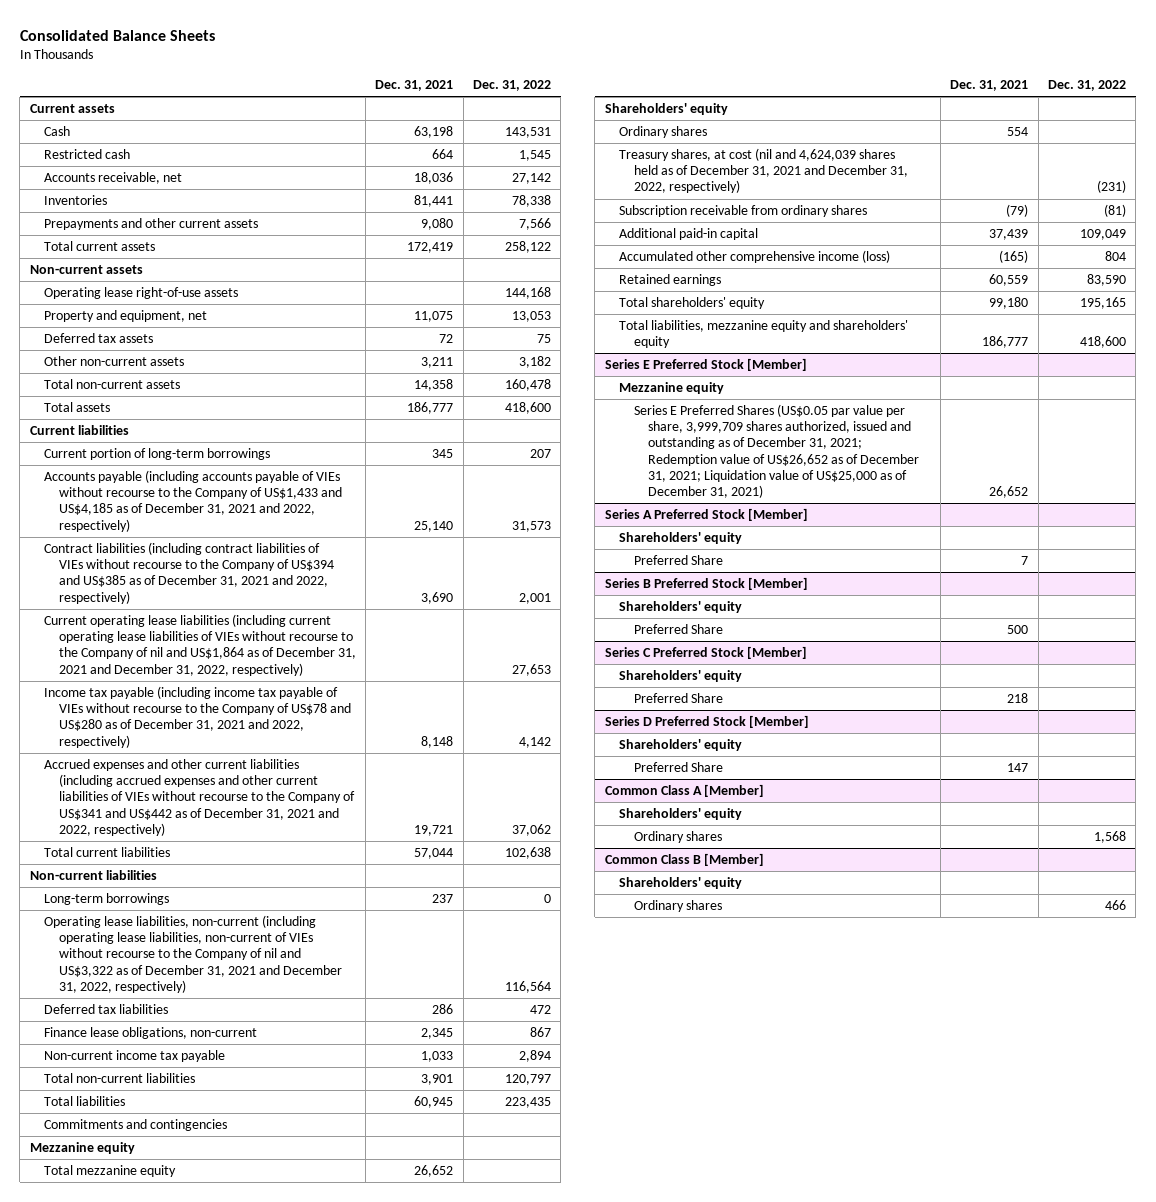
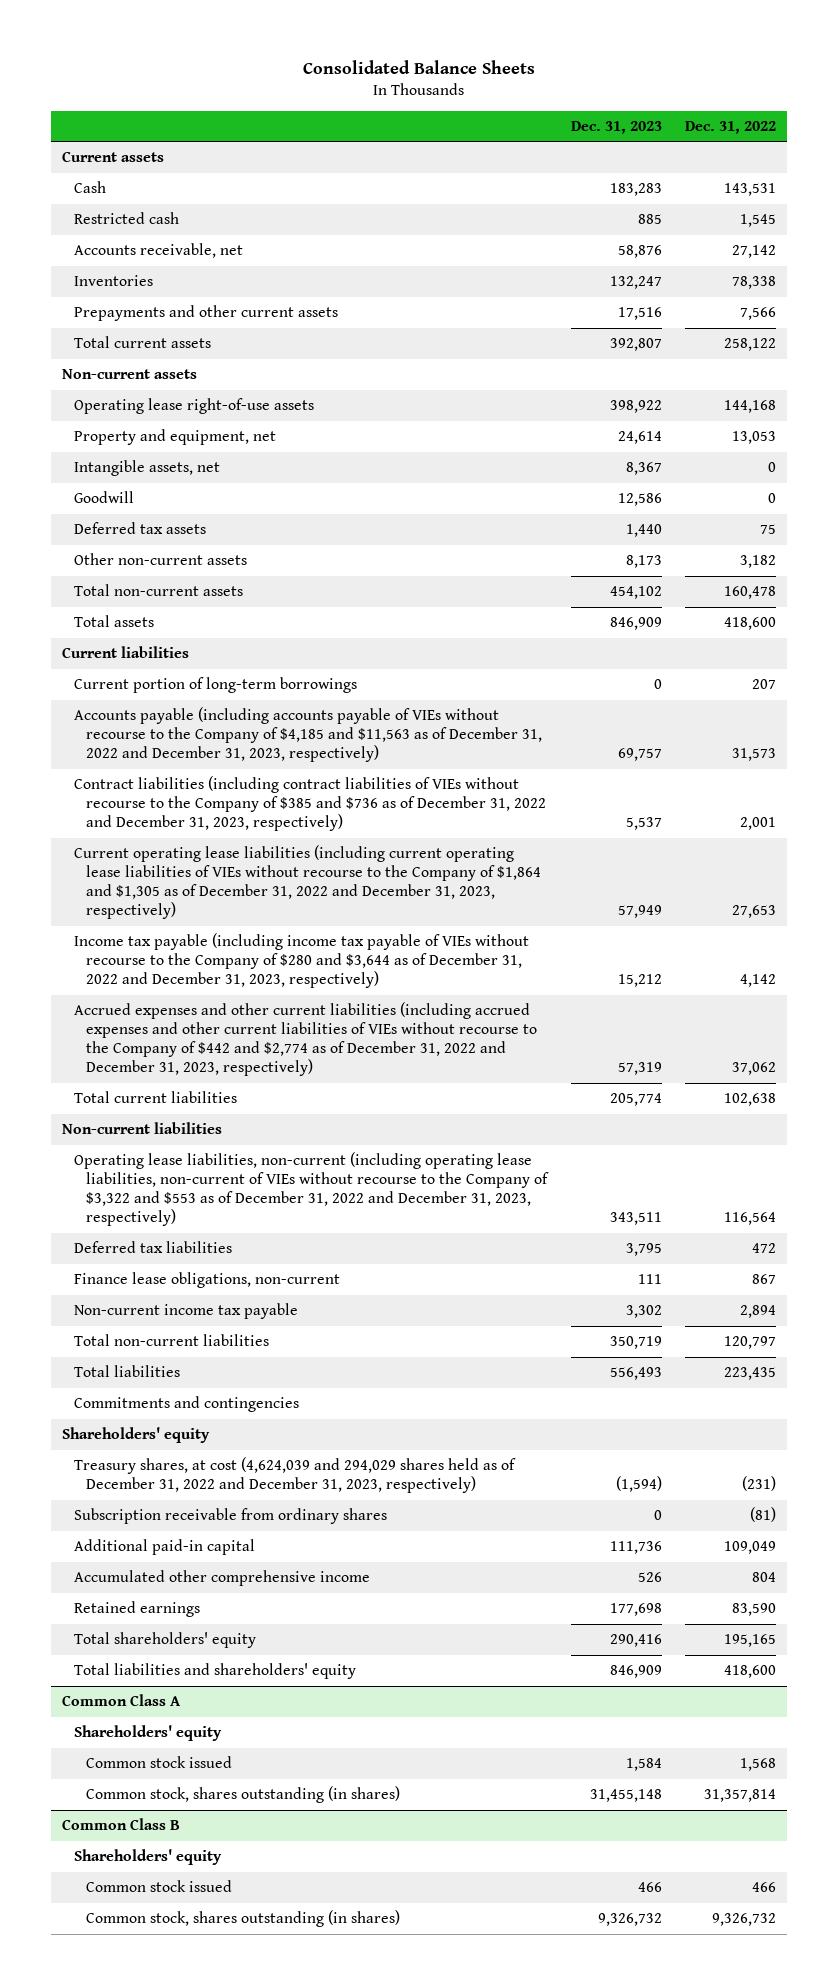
[375,80,454,92] Dec. 31, 2021 -> none
none -> [570,120,662,134] Dec. 31, 2023
none -> [74,460,221,477] Intangible assets, net
none -> [74,491,135,504] Goodwill
[44,470,342,532] Accounts payable (including accounts payable of VIEs without recourse to the Company of US$1,433 and US$4,185 as of December 31, 2021 and 2022, respectively) -> [74,707,543,763] Accounts payable (including accounts payable of VIEs without recourse to the Company of $4,185 and $11,563 as of December 31, 2022 and December 31, 2023, respectively)
[44,542,334,604] Contract liabilities (including contract liabilities of VIEs without recourse to the Company of US$394 and US$385 as of December 31, 2021 and 2022, respectively) -> [74,776,547,832] Contract liabilities (including contract liabilities of VIEs without recourse to the Company of $385 and $736 as of December 31, 2022 and December 31, 2023, respectively)
[44,614,356,676] Current operating lease liabilities (including current operating lease liabilities of VIEs without recourse to the Company of nil and US$1,864 as of December 31, 2021 and December 31, 2022, respectively) -> [74,845,542,920] Current operating lease liabilities (including current operating lease liabilities of VIEs without recourse to the Company of $1,864 and $1,305 as of December 31, 2022 and December 31, 2023, respectively)
[44,686,351,748] Income tax payable (including income tax payable of VIEs without recourse to the Company of US$78 and US$280 as of December 31, 2021 and 2022, respectively) -> [74,933,530,989] Income tax payable (including income tax payable of VIEs without recourse to the Company of $280 and $3,644 as of December 31, 2022 and December 31, 2023, respectively)
[44,759,355,836] Accrued expenses and other current liabilities (including accrued expenses and other current liabilities of VIEs without recourse to the Company of US$341 and US$442 as of December 31, 2021 and 2022, respectively) -> [74,1002,538,1077] Accrued expenses and other current liabilities (including accrued expenses and other current liabilities of VIEs without recourse to the Company of $442 and $2,774 as of December 31, 2022 and December 31, 2023, respectively)
[44,893,170,906] Long-term borrowings -> none
[44,915,342,993] Operating lease liabilities, non-current (including operating lease liabilities, non-current of VIEs without recourse to the Company of nil and US$3,322 as of December 31, 2021 and December 31, 2022, respectively) -> [74,1152,550,1227] Operating lease liabilities, non-current (including operating lease liabilities, non-current of VIEs without recourse to the Company of $3,322 and $553 as of December 31, 2022 and December 31, 2023, respectively)
[29,1142,135,1155] Mezzanine equity -> none
[44,1165,177,1178] Total mezzanine equity -> none
[619,126,708,139] Ordinary shares -> none
[619,148,908,194] Treasury shares, at cost (nil and 4,624,039 shares held as of December 31, 2021 and December 31, 2022, respectively) -> [74,1457,517,1494] Treasury shares, at cost (4,624,039 and 294,029 shares held as of December 31, 2022 and December 31, 2023, respectively)
[619,250,891,264] Accumulated other comprehensive income (loss) -> [74,1570,371,1587] Accumulated other comprehensive income
[604,358,807,372] Series E Preferred Stock [Member] -> none
[619,382,725,395] Mezzanine equity -> none
[633,404,919,498] Series E Preferred Shares (US$0.05 par value per share, 3,999,709 shares authorized, issued and outstanding as of December 31, 2021; Redemption value of US$26,652 as of December 31, 2021; Liquidation value of US$25,000 as of December 31, 2021) -> none
[604,508,808,522] Series A Preferred Stock [Member] -> none
[619,532,743,545] Shareholders' equity -> none
[633,555,723,566] Preferred Share -> none
[604,577,808,591] Series B Preferred Stock [Member] -> none
[619,601,743,614] Shareholders' equity -> none
[633,624,723,635] Preferred Share -> none
[604,646,807,660] Series C Preferred Stock [Member] -> none
[619,670,743,683] Shareholders' equity -> none
[633,693,723,704] Preferred Share -> none
[604,715,809,729] Series D Preferred Stock [Member] -> none
[619,739,743,752] Shareholders' equity -> none
[633,762,723,773] Preferred Share -> none
[619,320,909,349] Total liabilities, mezzanine equity and shareholders' equity -> [74,1663,357,1680] Total liabilities and shareholders' equity
[604,784,764,798] Common Class A [Member] -> [62,1694,182,1707] Common Class A
[633,831,722,844] Ordinary shares -> [86,1756,233,1769] Common stock issued
none -> [86,1786,401,1804] Common stock, shares outstanding (in shares)
[604,853,764,867] Common Class B [Member] -> [62,1818,181,1831] Common Class B
[633,900,722,913] Ordinary shares -> [86,1880,233,1893] Common stock issued
none -> [86,1910,401,1928] Common stock, shares outstanding (in shares)

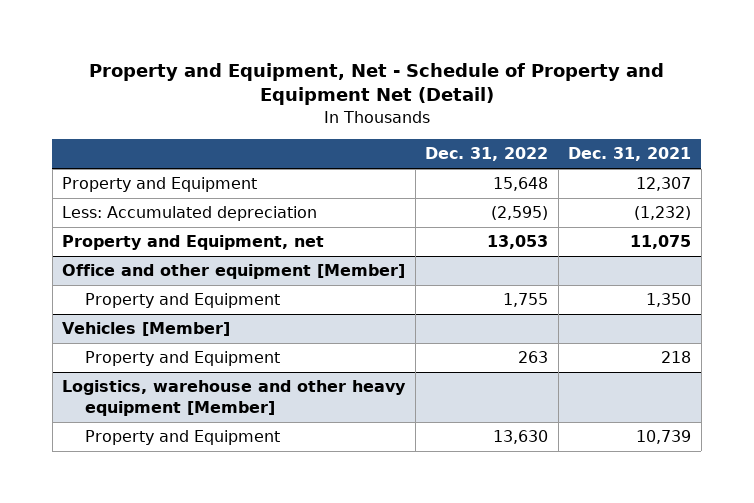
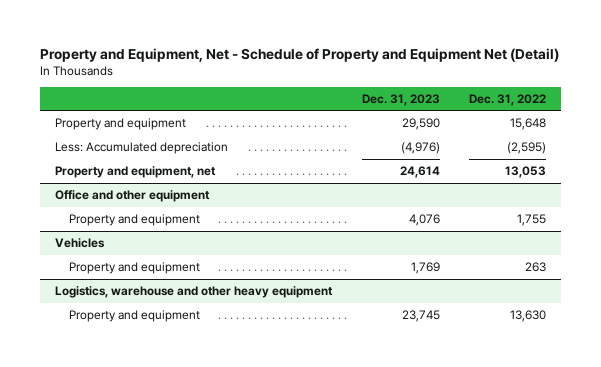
[568,147,692,162] Dec. 31, 2021 -> none
none -> [361,93,440,106] Dec. 31, 2023
[62,177,258,193] Property and Equipment -> [54,118,186,131] Property and equipment
[62,235,325,251] Property and Equipment, net -> [54,166,216,179] Property and equipment, net
[62,264,406,280] Office and other equipment [Member] -> [54,190,210,203] Office and other equipment
[85,293,281,309] Property and Equipment -> [68,214,200,227] Property and equipment
[62,322,231,337] Vehicles [Member] -> [54,238,105,249] Vehicles
[85,351,281,367] Property and Equipment -> [68,262,200,275] Property and equipment
[62,380,407,416] Logistics, warehouse and other heavy equipment [Member] -> [54,286,333,299] Logistics, warehouse and other heavy equipment
[85,430,281,446] Property and Equipment -> [68,310,200,323] Property and equipment

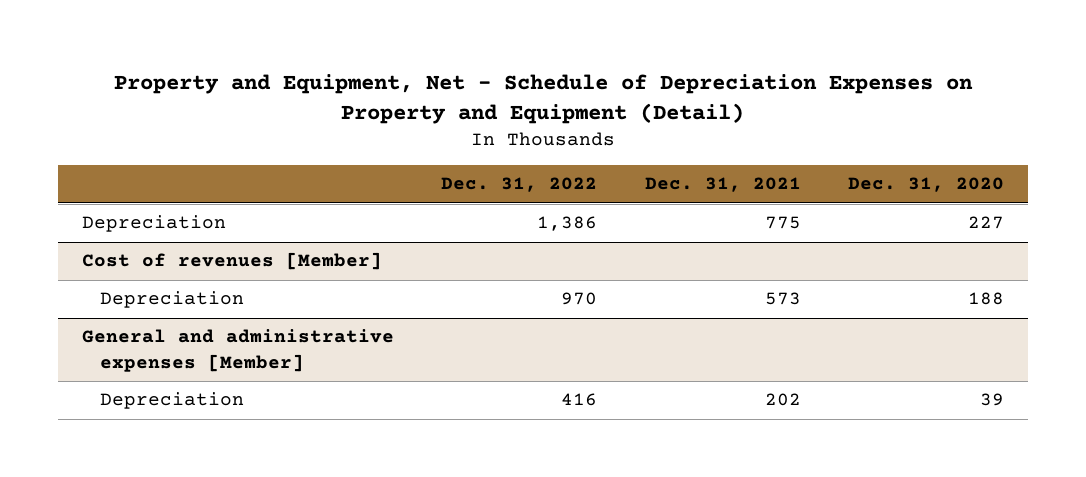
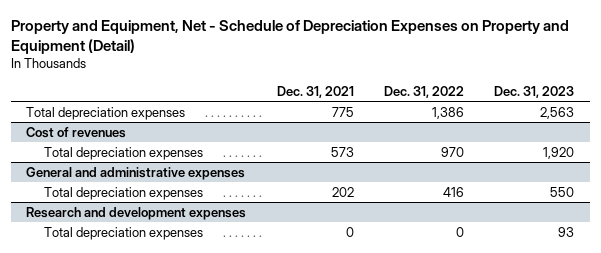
[848,177,1005,193] Dec. 31, 2020 -> none
none -> [494,86,575,99] Dec. 31, 2023
[81,215,226,233] Depreciation -> [26,106,186,120] Total depreciation expenses
[81,252,382,271] Cost of revenues [Member] -> [26,126,127,138] Cost of revenues
[99,291,244,309] Depreciation -> [43,146,203,160] Total depreciation expenses
[81,329,394,372] General and administrative expenses [Member] -> [26,166,246,180] General and administrative expenses
[99,392,244,410] Depreciation -> [43,186,203,200] Total depreciation expenses
none -> [26,206,247,220] Research and development expenses
none -> [43,226,203,240] Total depreciation expenses

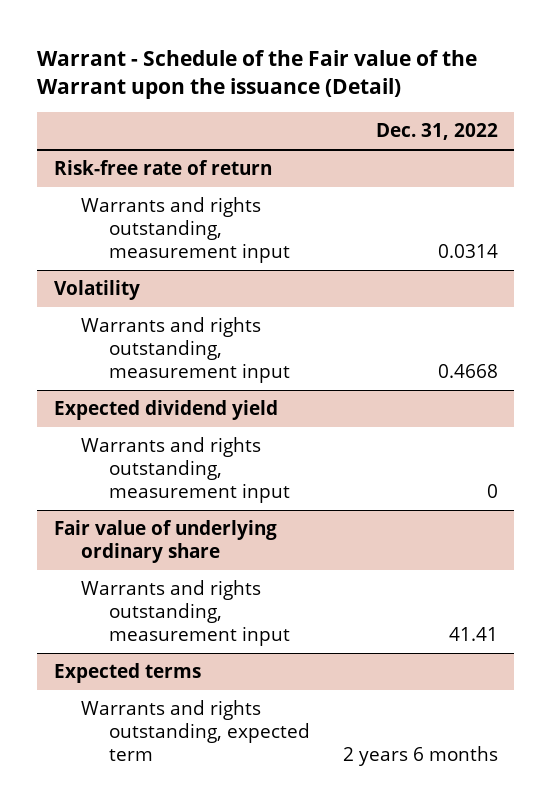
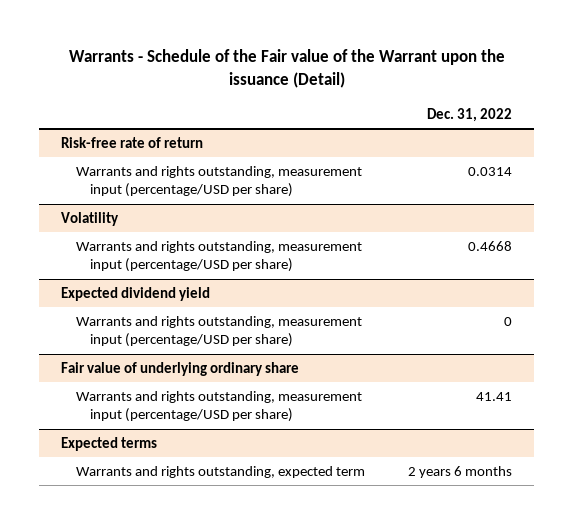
[37,49,478,100] Warrant - Schedule of the Fair value of the Warrant upon the issuance (Detail) -> [68,49,505,89] Warrants - Schedule of the Fair value of the Warrant upon the issuance (Detail)
[81,197,290,264] Warrants and rights outstanding, measurement input -> [75,165,362,198] Warrants and rights outstanding, measurement input (percentage/USD per share)
[81,317,290,384] Warrants and rights outstanding, measurement input -> [75,240,362,273] Warrants and rights outstanding, measurement input (percentage/USD per share)
[81,437,290,504] Warrants and rights outstanding, measurement input -> [75,315,362,348] Warrants and rights outstanding, measurement input (percentage/USD per share)
[81,580,290,647] Warrants and rights outstanding, measurement input -> [75,390,362,423] Warrants and rights outstanding, measurement input (percentage/USD per share)

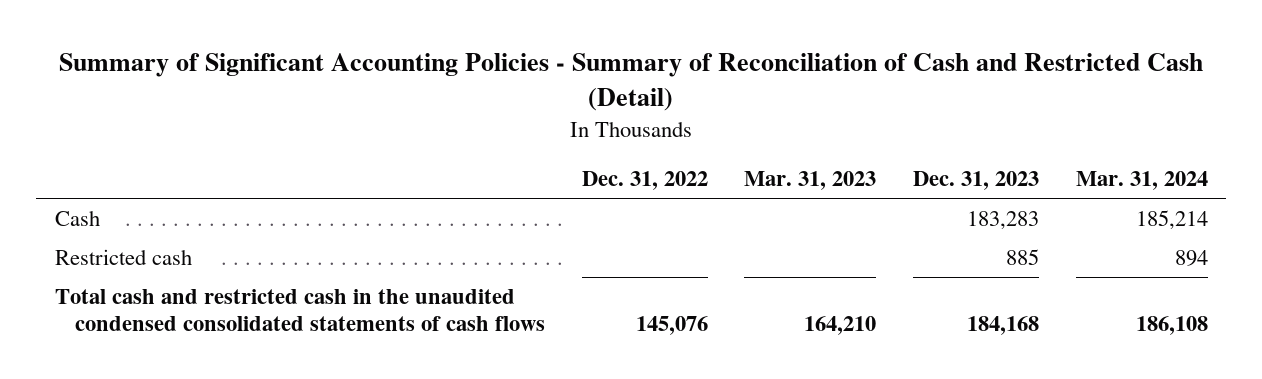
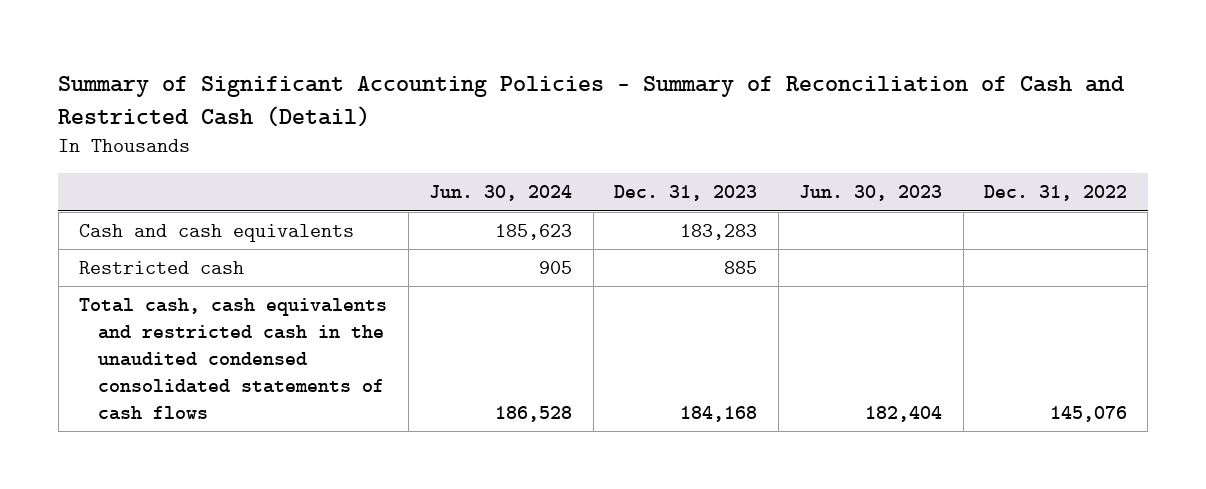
[744,171,877,191] Mar. 31, 2023 -> none
[1075,171,1208,191] Mar. 31, 2024 -> none
none -> [429,185,573,202] Jun. 30, 2024
none -> [799,185,943,202] Jun. 30, 2023
[54,209,100,226] Cash -> [79,223,355,242] Cash and cash equivalents
[54,288,545,331] Total cash and restricted cash in the unaudited condensed consolidated statements of cash flows -> [79,297,388,420] Total cash, cash equivalents and restricted cash in the unaudited condensed consolidated statements of cash flows

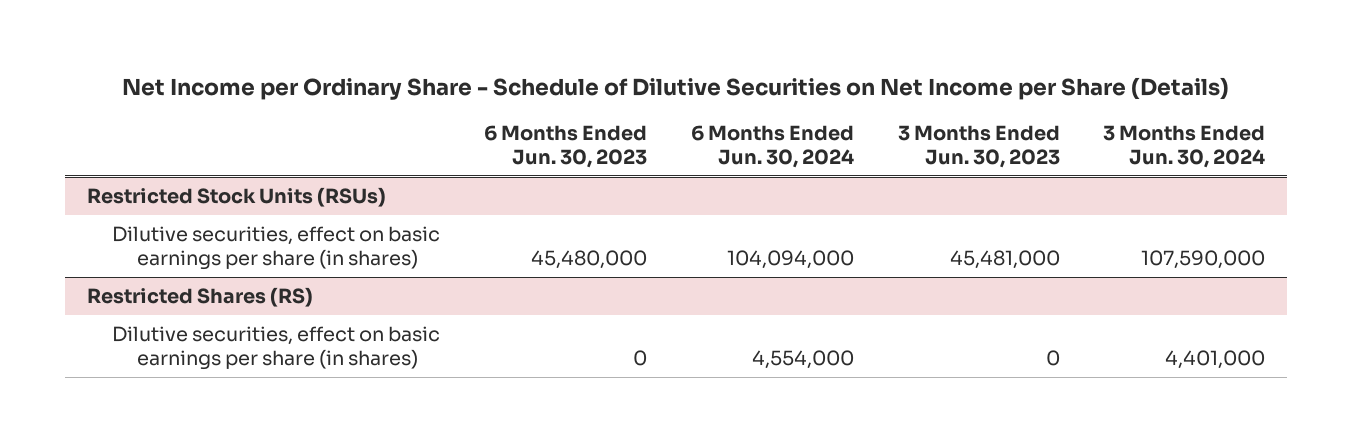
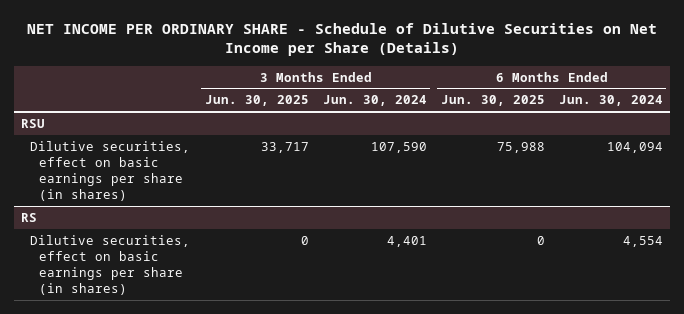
[122,76,1230,100] Net Income per Ordinary Share - Schedule of Dilutive Securities on Net Income per Share (Details) -> [27,22,658,57] NET INCOME PER ORDINARY SHARE - Schedule of Dilutive Securities on Net Income per Share (Details)
[483,125,647,169] 6 Months Ended Jun. 30, 2023 -> none
[897,125,1060,169] 3 Months Ended Jun. 30, 2023 -> none
none -> [204,95,309,107] Jun. 30, 2025
none -> [440,95,545,107] Jun. 30, 2025
[86,186,386,207] Restricted Stock Units (RSUs) -> [21,118,46,128] RSU
[726,249,854,269] 104,094,000 -> [606,141,663,153] 104,094
[1141,249,1266,269] 107,590,000 -> [370,141,427,153] 107,590
[86,286,313,307] Restricted Shares (RS) -> [21,212,38,222] RS
[751,349,854,369] 4,554,000 -> [622,235,663,247] 4,554
[1165,349,1266,369] 4,401,000 -> [386,235,427,247] 4,401

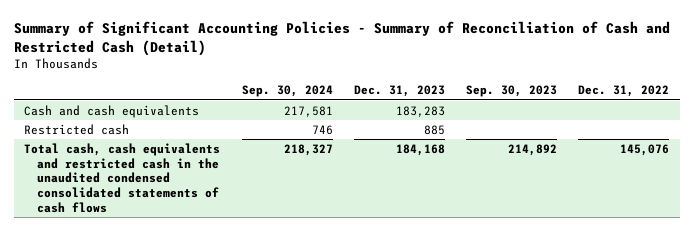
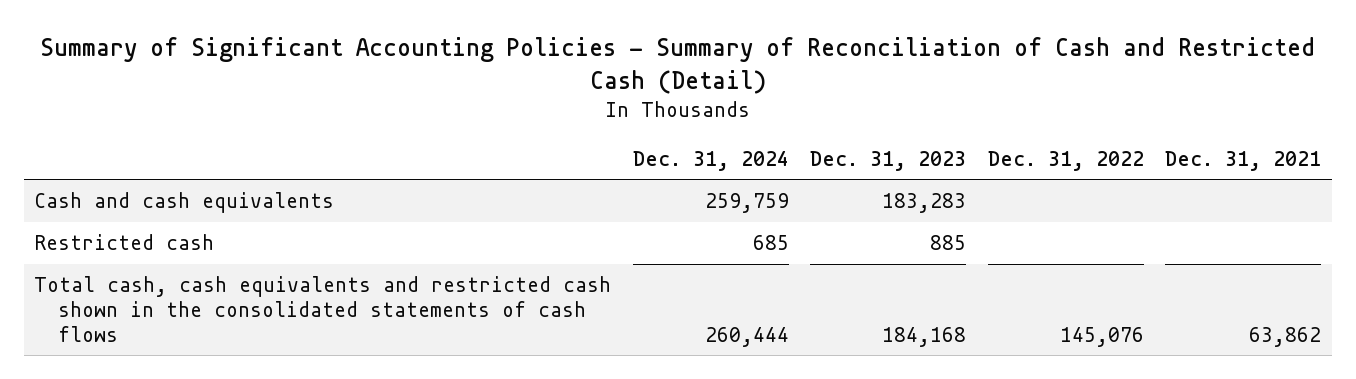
[241,85,333,98] Sep. 30, 2024 -> none
[466,85,558,98] Sep. 30, 2023 -> none
none -> [632,150,789,171] Dec. 31, 2024
none -> [1165,150,1322,171] Dec. 31, 2021
[24,142,221,213] Total cash, cash equivalents and restricted cash in the unaudited condensed consolidated statements of cash flows -> [34,275,612,342] Total cash, cash equivalents and restricted cash shown in the consolidated statements of cash flows

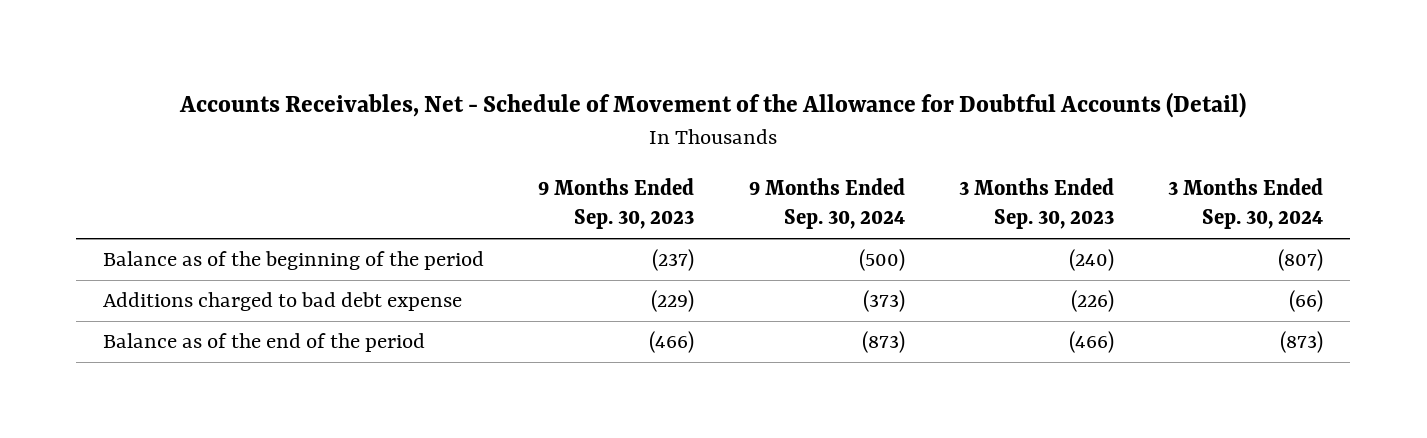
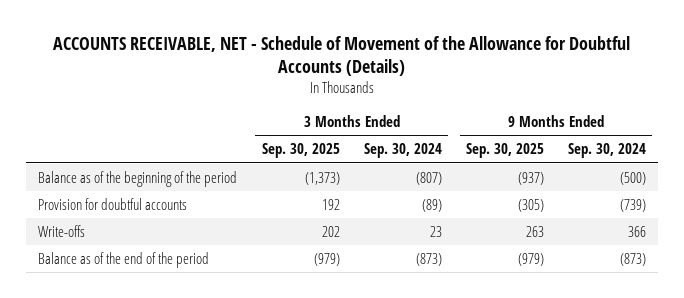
[179,92,1247,119] Accounts Receivables, Net - Schedule of Movement of the Allowance for Doubtful Accounts (Detail) -> [53,35,631,77] ACCOUNTS RECEIVABLE, NET - Schedule of Movement of the Allowance for Doubtful Accounts (Details)
[538,177,695,230] 9 Months Ended Sep. 30, 2023 -> none
[959,177,1115,230] 3 Months Ended Sep. 30, 2023 -> none
none -> [261,143,340,159] Sep. 30, 2025
none -> [465,143,544,159] Sep. 30, 2025
[103,292,463,312] Additions charged to bad debt expense -> none
none -> [38,197,188,210] Provision for doubtful accounts
none -> [38,224,86,237] Write-offs

